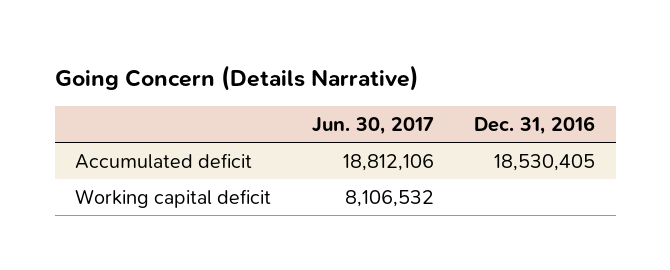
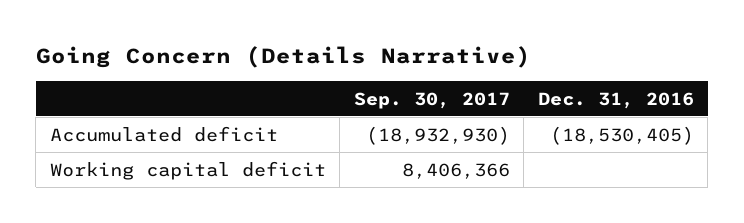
[311,116,434,135] Jun. 30, 2017 -> none
none -> [353,91,510,109] Sep. 30, 2017
[494,153,596,171] 18,530,405 -> [549,125,694,145] (18,530,405)

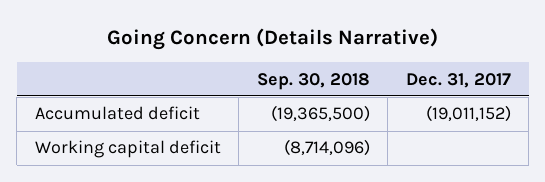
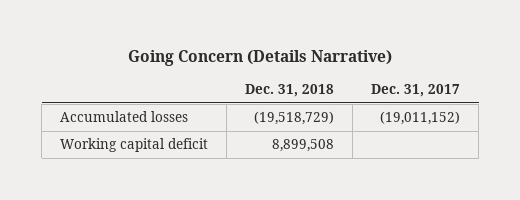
[256,72,370,90] Sep. 30, 2018 -> none
none -> [245,84,335,98] Dec. 31, 2018
[34,106,200,121] Accumulated deficit -> [60,111,189,123] Accumulated losses

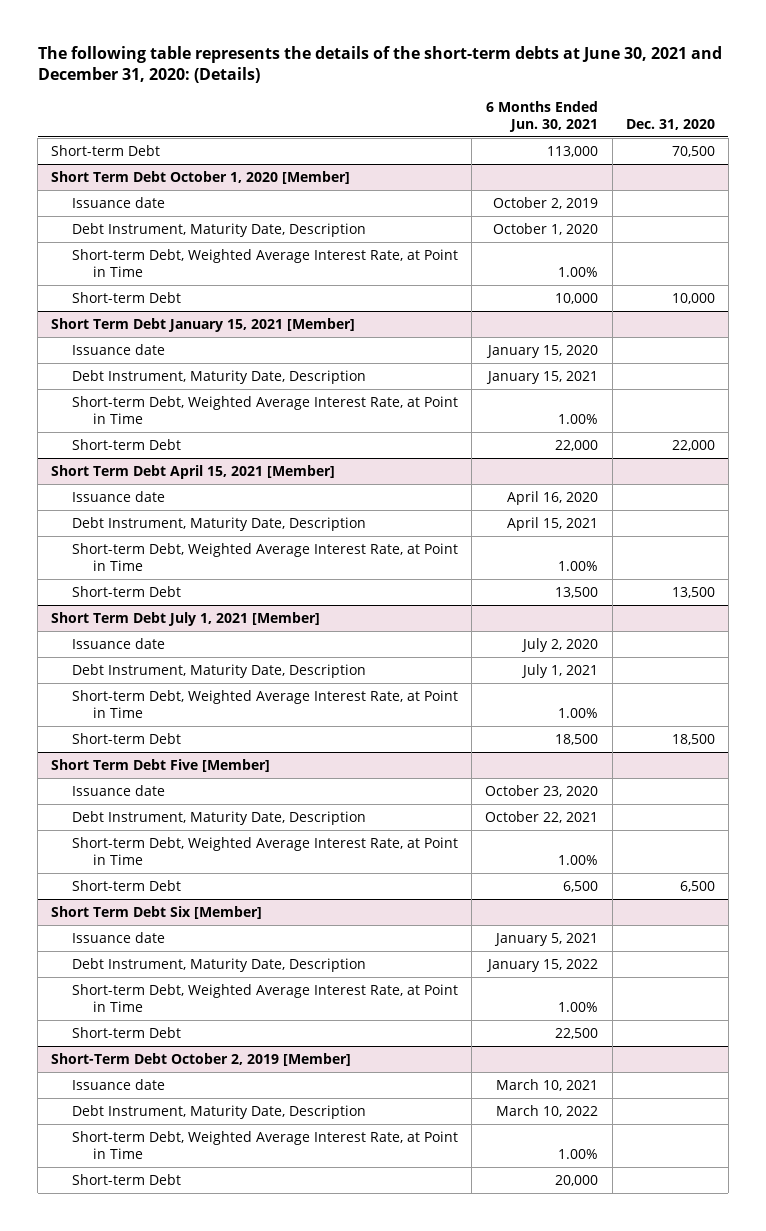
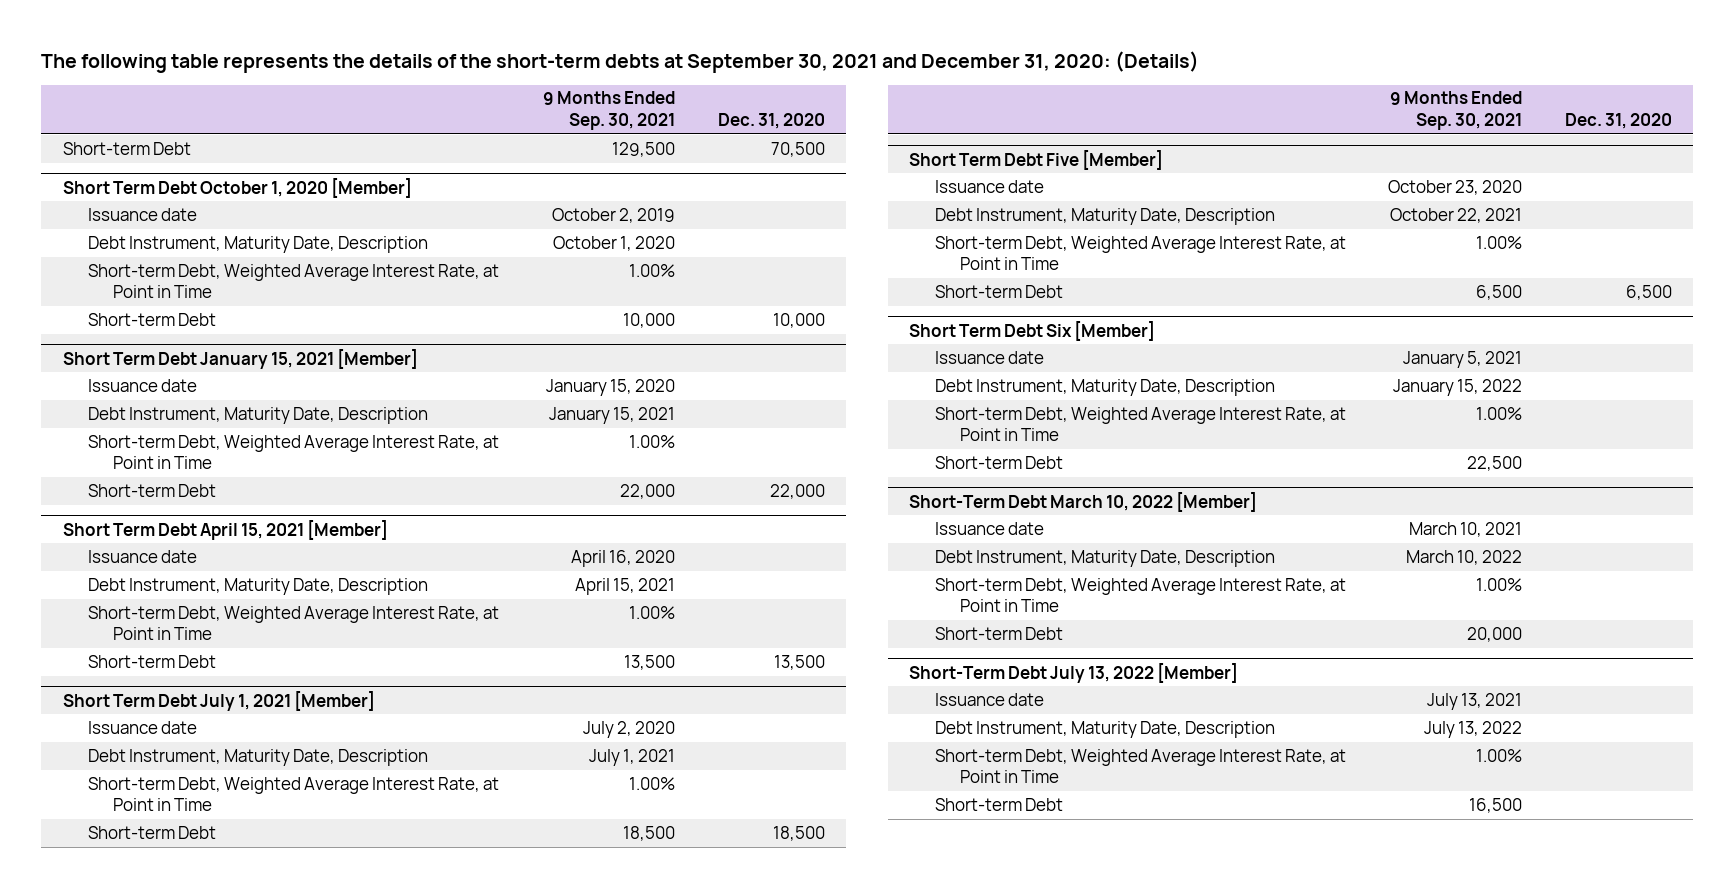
[37,46,722,84] The following table represents the details of the short-term debts at June 30, 2021 and December 31, 2020: (Details) -> [41,50,1200,73] The following table represents the details of the short-term debts at September 30, 2021 and December 31, 2020: (Details)
[486,100,599,132] 6 Months Ended Jun. 30, 2021 -> none
none -> [543,91,676,131] 9 Months Ended Sep. 30, 2021
[51,1052,352,1066] Short-Term Debt October 2, 2019 [Member] -> [909,491,1258,512] Short-Term Debt March 10, 2022 [Member]
none -> [909,662,1239,683] Short-Term Debt July 13, 2022 [Member]
none -> [934,692,1044,706] Issuance date
none -> [934,720,1275,738] Debt Instrument, Maturity Date, Description
none -> [934,748,1346,784] Short-term Debt, Weighted Average Interest Rate, at Point in Time
none -> [934,797,1063,811] Short-term Debt

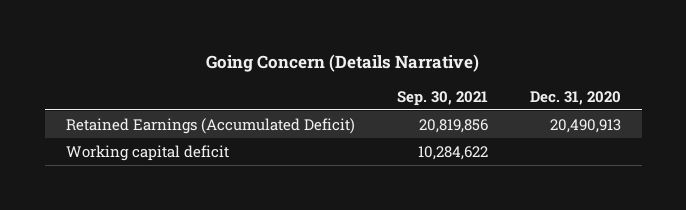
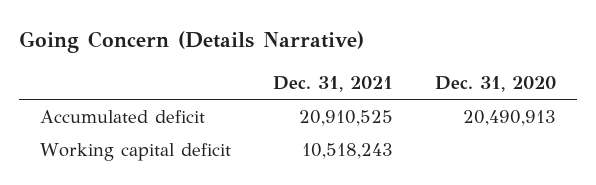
[396,90,488,106] Sep. 30, 2021 -> none
none -> [272,75,393,92] Dec. 31, 2021
[65,117,355,134] Retained Earnings (Accumulated Deficit) -> [39,110,205,124] Accumulated deficit

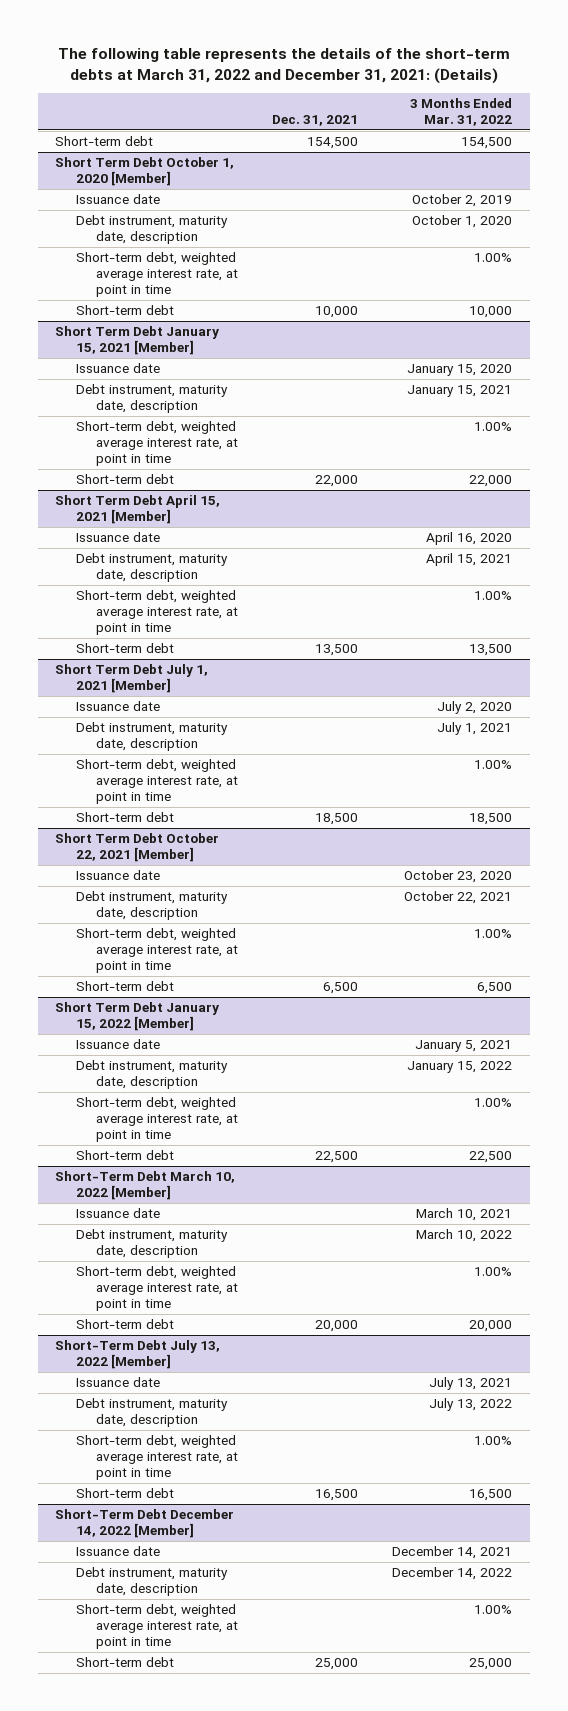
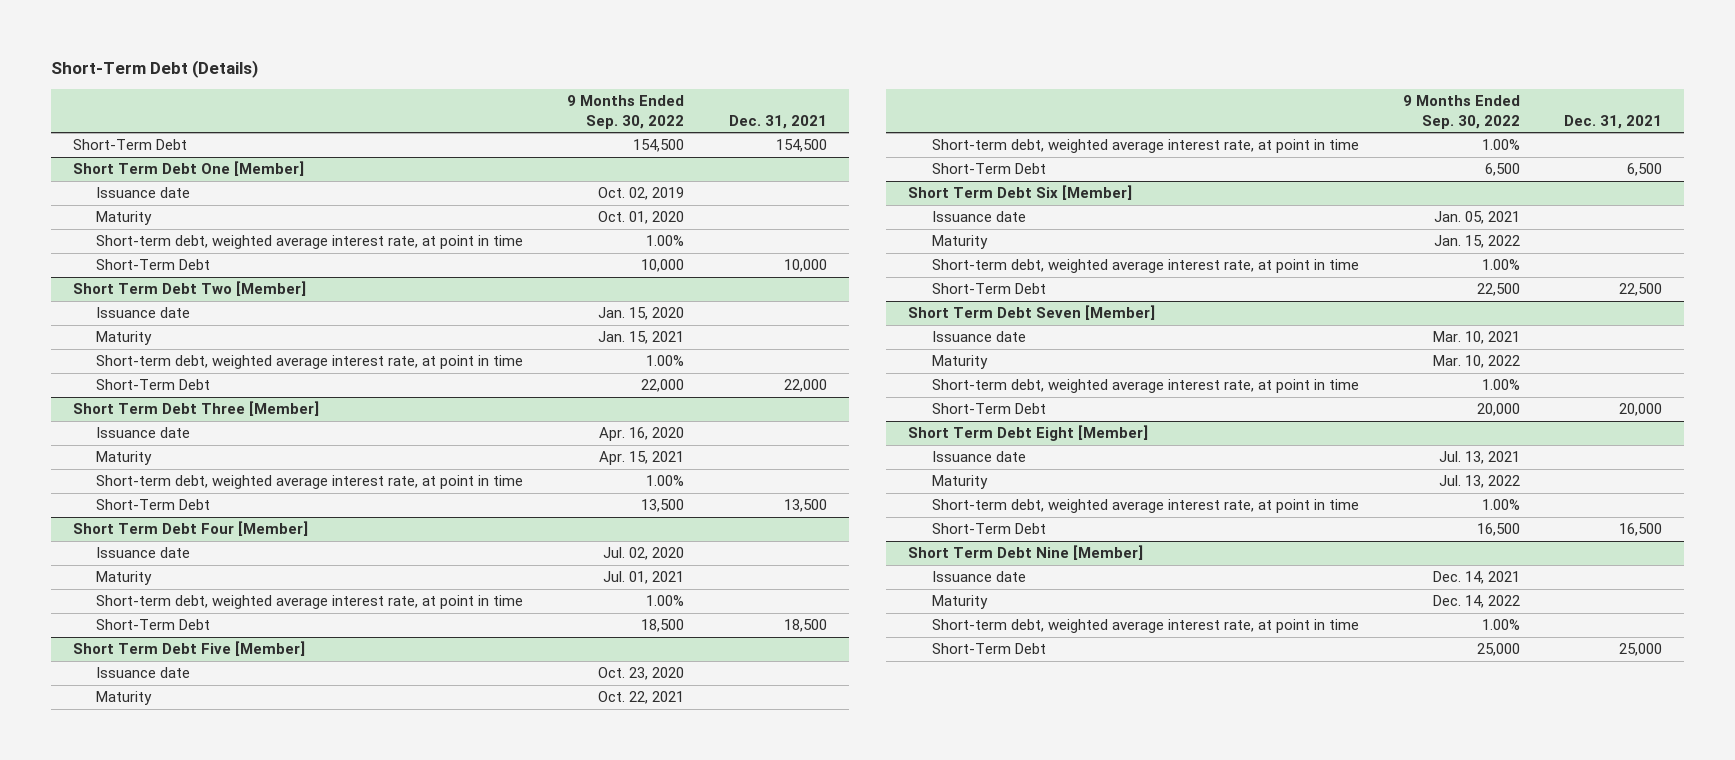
[57,47,510,84] The following table represents the details of the short-term debts at March 31, 2022 and December 31, 2021: (Details) -> [50,60,258,79] Short-Term Debt (Details)
[410,98,513,126] 3 Months Ended Mar. 31, 2022 -> none
none -> [567,95,685,129] 9 Months Ended Sep. 30, 2022
[55,136,154,147] Short-term debt -> [73,139,188,151] Short-Term Debt
[55,157,235,187] Short Term Debt October 1, 2020 [Member] -> [73,161,305,177] Short Term Debt One [Member]
[75,215,228,245] Debt instrument, maturity date, description -> none
none -> [96,211,153,226] Maturity
[75,305,174,316] Short-term debt -> [96,259,211,271] Short-Term Debt
[55,326,220,356] Short Term Debt January 15, 2021 [Member] -> [73,281,307,297] Short Term Debt Two [Member]
[75,384,228,414] Debt instrument, maturity date, description -> none
none -> [96,331,153,346] Maturity
[75,474,174,485] Short-term debt -> [96,379,211,391] Short-Term Debt
[55,495,221,525] Short Term Debt April 15, 2021 [Member] -> [73,401,320,417] Short Term Debt Three [Member]
[75,553,228,583] Debt instrument, maturity date, description -> none
none -> [96,451,153,466] Maturity
[75,643,174,654] Short-term debt -> [96,499,211,511] Short-Term Debt
[55,664,209,694] Short Term Debt July 1, 2021 [Member] -> [73,521,309,537] Short Term Debt Four [Member]
[75,722,228,752] Debt instrument, maturity date, description -> none
none -> [96,571,153,586] Maturity
[75,812,174,823] Short-term debt -> [96,619,211,631] Short-Term Debt
[55,833,220,863] Short Term Debt October 22, 2021 [Member] -> [73,641,306,657] Short Term Debt Five [Member]
[75,891,228,921] Debt instrument, maturity date, description -> none
none -> [96,691,153,706] Maturity
[75,981,174,992] Short-term debt -> [931,163,1046,175] Short-Term Debt
[55,1002,220,1032] Short Term Debt January 15, 2022 [Member] -> [908,185,1133,201] Short Term Debt Six [Member]
[75,1060,228,1090] Debt instrument, maturity date, description -> none
none -> [931,235,988,250] Maturity
[75,1150,174,1161] Short-term debt -> [931,283,1046,295] Short-Term Debt
[55,1171,236,1201] Short-Term Debt March 10, 2022 [Member] -> [908,305,1156,321] Short Term Debt Seven [Member]
[75,1229,228,1259] Debt instrument, maturity date, description -> none
none -> [931,355,988,370] Maturity
[75,1319,174,1330] Short-term debt -> [931,403,1046,415] Short-Term Debt
[55,1340,221,1370] Short-Term Debt July 13, 2022 [Member] -> [908,425,1149,442] Short Term Debt Eight [Member]
[75,1398,228,1428] Debt instrument, maturity date, description -> none
none -> [931,475,988,490] Maturity
[75,1488,174,1499] Short-term debt -> [931,523,1046,535] Short-Term Debt
[55,1509,235,1539] Short-Term Debt December 14, 2022 [Member] -> [908,545,1144,561] Short Term Debt Nine [Member]
[75,1567,228,1597] Debt instrument, maturity date, description -> none
none -> [931,595,988,610] Maturity
[75,1657,174,1668] Short-term debt -> [931,643,1046,655] Short-Term Debt

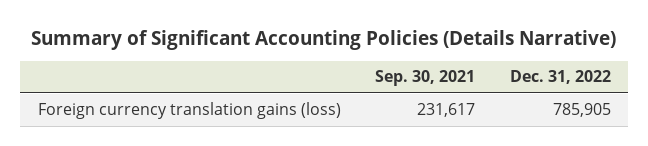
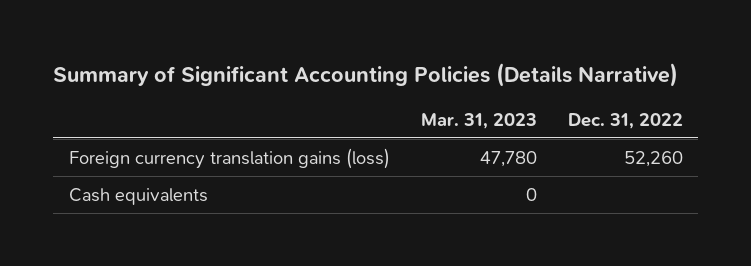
[375,70,476,87] Sep. 30, 2021 -> none
none -> [420,112,537,129] Mar. 31, 2023
[552,103,611,118] 785,905 -> [623,150,683,167] 52,260
none -> [68,187,208,205] Cash equivalents

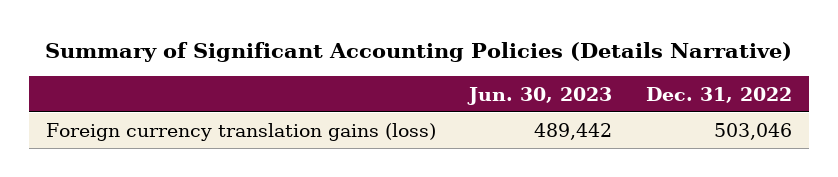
[420,112,537,129] Mar. 31, 2023 -> none
none -> [467,86,613,105] Jun. 30, 2023
[68,187,208,205] Cash equivalents -> none
[623,150,683,167] 52,260 -> [713,123,792,141] 503,046

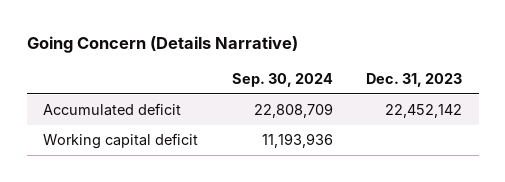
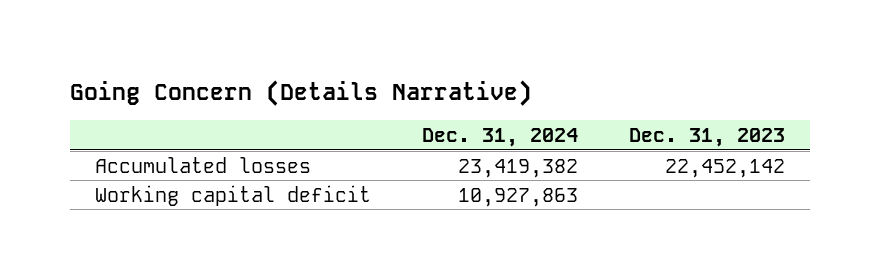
[231,73,333,88] Sep. 30, 2024 -> none
none -> [421,127,578,147] Dec. 31, 2024
[43,103,182,117] Accumulated deficit -> [94,156,311,173] Accumulated losses

